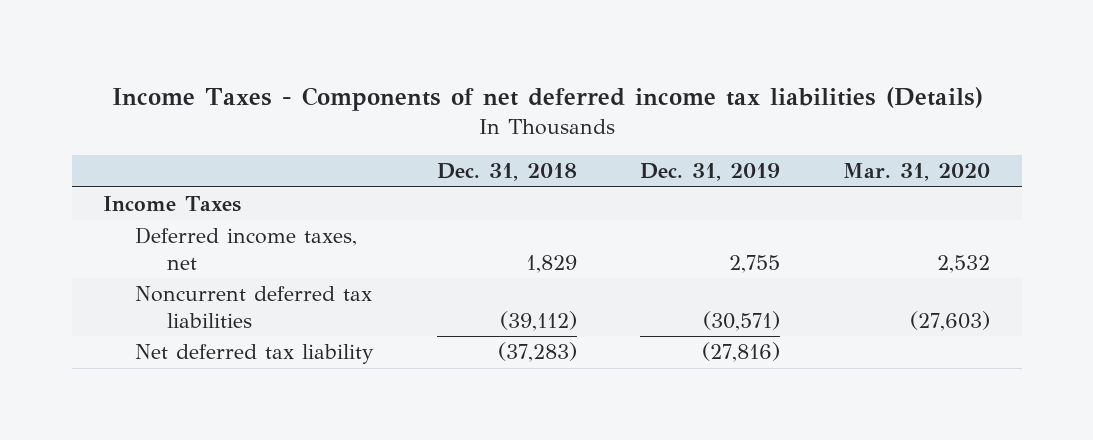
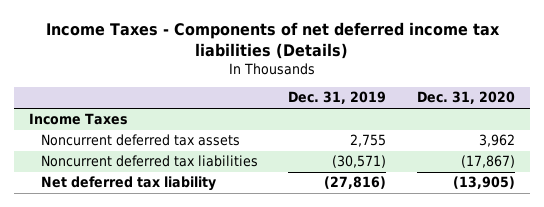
[437,163,578,182] Dec. 31, 2018 -> none
[843,163,991,182] Mar. 31, 2020 -> none
none -> [416,91,515,105] Dec. 31, 2020
[134,227,357,270] Deferred income taxes, net -> [41,134,241,147] Noncurrent deferred tax assets

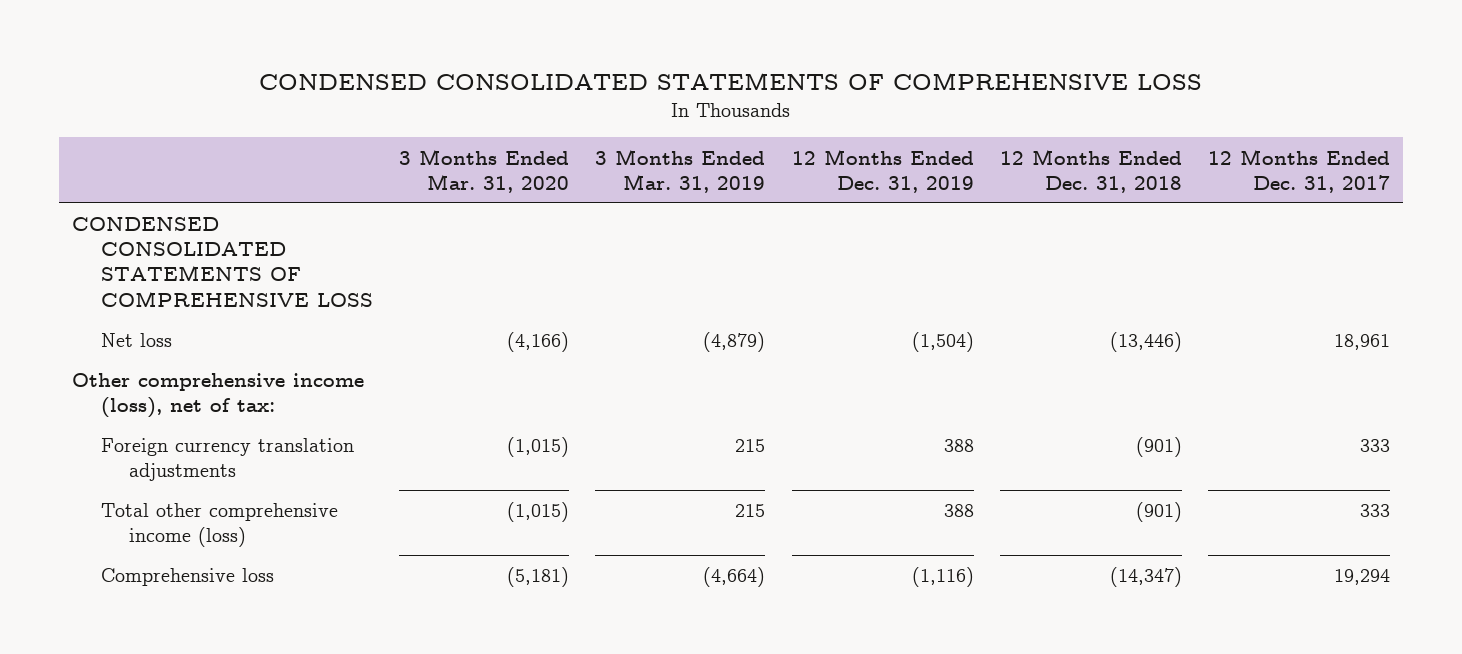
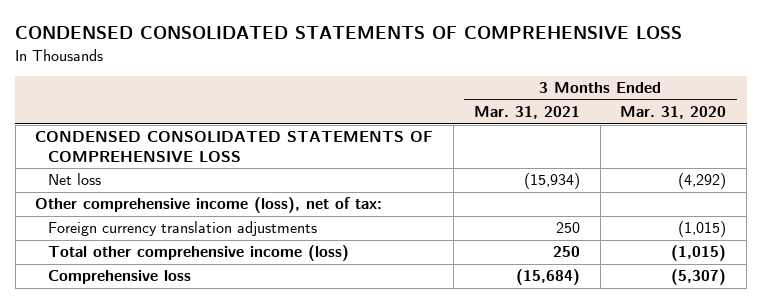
[595,148,766,193] 3 Months Ended Mar. 31, 2019 -> none
[791,148,974,193] 12 Months Ended Dec. 31, 2019 -> none
[999,148,1182,193] 12 Months Ended Dec. 31, 2018 -> none
[1208,148,1391,193] 12 Months Ended Dec. 31, 2017 -> none
none -> [473,106,580,120] Mar. 31, 2021
[507,332,570,353] (4,166) -> [678,173,727,190] (4,292)
[507,567,570,588] (5,181) -> [671,269,727,286] (5,307)

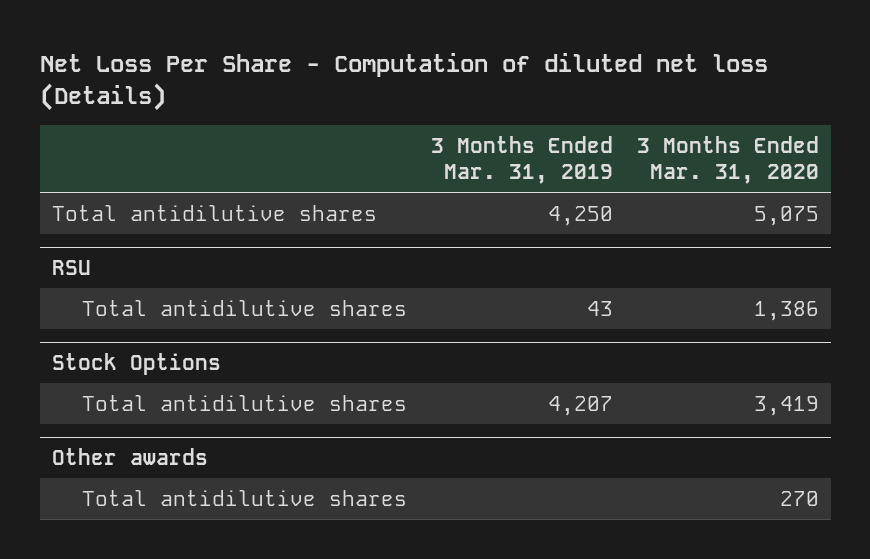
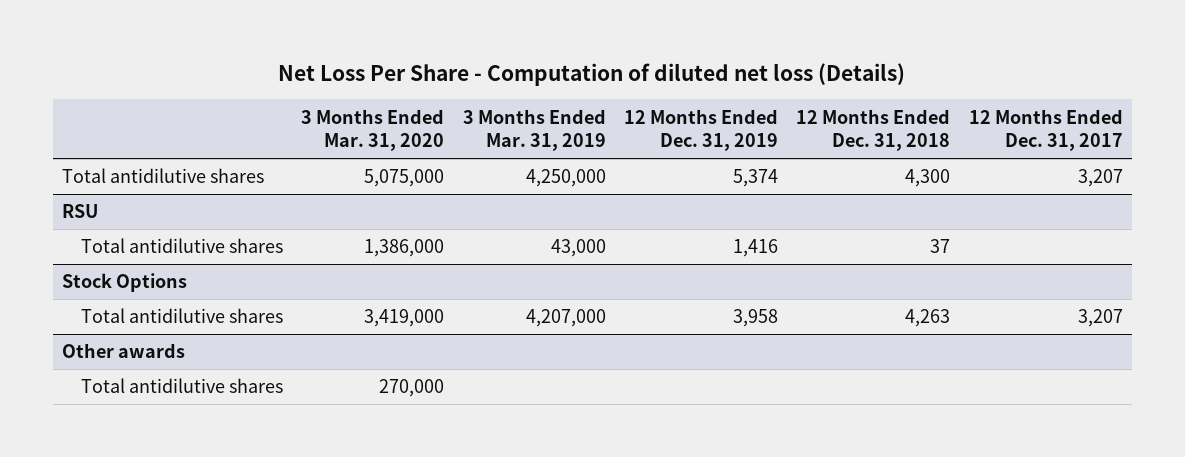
none -> [624,108,779,152] 12 Months Ended Dec. 31, 2019
none -> [796,108,951,152] 12 Months Ended Dec. 31, 2018
none -> [968,108,1123,152] 12 Months Ended Dec. 31, 2017
[547,205,613,226] 4,250 -> [525,169,606,188] 4,250,000
[753,205,819,226] 5,075 -> [364,169,445,188] 5,075,000
[586,300,613,316] 43 -> [550,239,606,258] 43,000
[753,300,819,321] 1,386 -> [364,239,445,258] 1,386,000
[547,395,613,416] 4,207 -> [525,309,606,328] 4,207,000
[753,395,819,416] 3,419 -> [364,309,445,328] 3,419,000
[779,490,819,506] 270 -> [379,379,445,398] 270,000

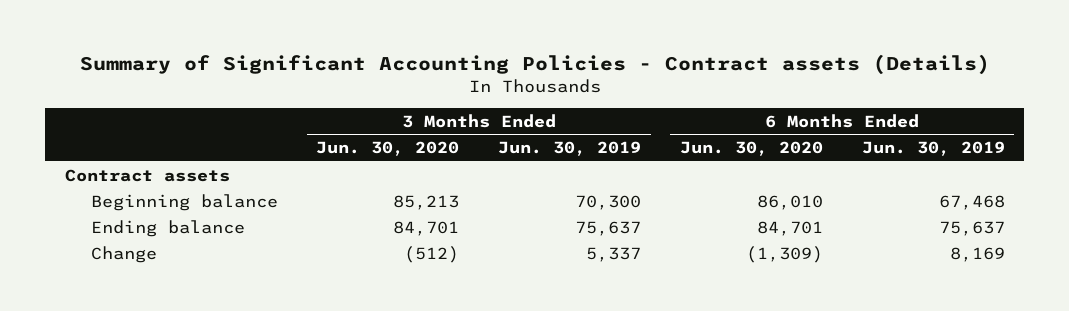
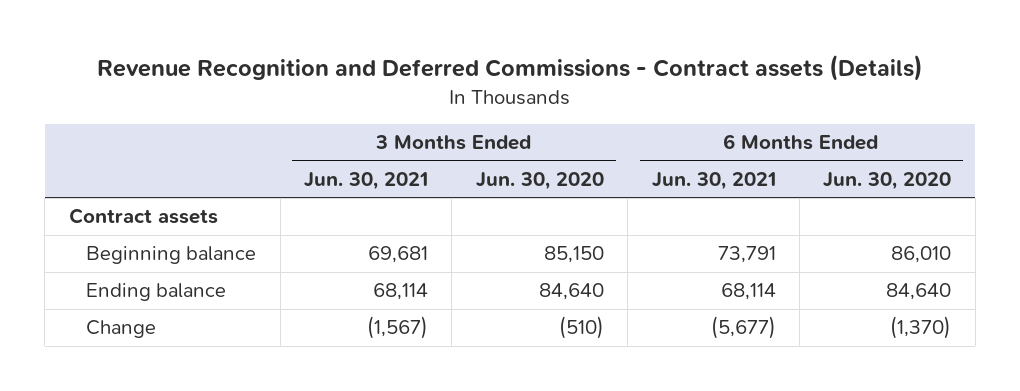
[79,54,990,76] Summary of Significant Accounting Policies - Contract assets (Details) -> [96,55,923,82] Revenue Recognition and Deferred Commissions - Contract assets (Details)
[498,141,642,157] Jun. 30, 2019 -> none
[861,141,1005,157] Jun. 30, 2019 -> none
none -> [304,171,429,190] Jun. 30, 2021
none -> [651,171,776,190] Jun. 30, 2021
[393,194,460,210] 85,213 -> [543,246,604,264] 85,150
[393,220,460,236] 84,701 -> [538,283,604,301] 84,640
[756,220,823,236] 84,701 -> [886,283,952,301] 84,640
[404,245,460,263] (512) -> [558,316,604,340] (510)
[745,245,823,263] (1,309) -> [890,316,952,340] (1,370)

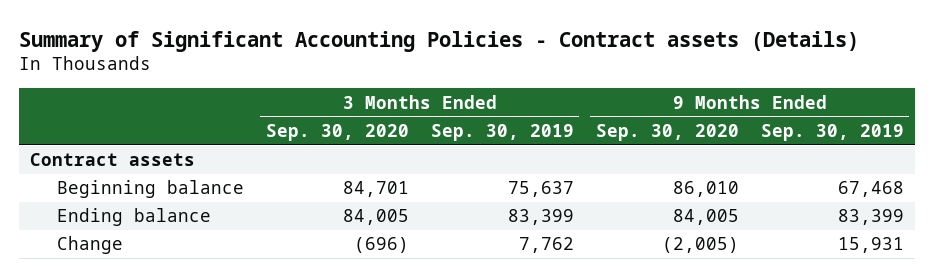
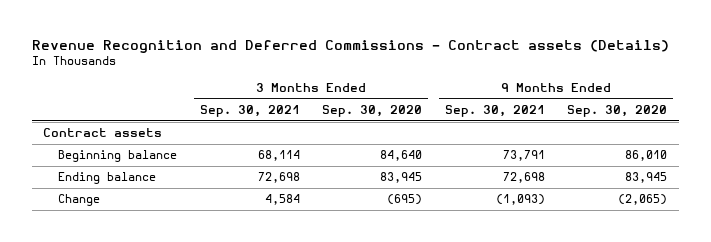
[19,30,860,52] Summary of Significant Accounting Policies - Contract assets (Details) -> [32,39,670,53] Revenue Recognition and Deferred Commissions - Contract assets (Details)
[430,123,574,141] Sep. 30, 2019 -> none
[760,123,904,141] Sep. 30, 2019 -> none
none -> [199,104,300,117] Sep. 30, 2021
none -> [444,104,545,117] Sep. 30, 2021
[342,181,409,198] 84,701 -> [380,150,423,162] 84,640
[342,209,409,226] 84,005 -> [380,172,423,184] 83,945
[672,209,739,226] 84,005 -> [625,172,668,184] 83,945
[353,237,409,254] (696) -> [387,194,423,206] (695)
[661,237,739,254] (2,005) -> [618,194,668,206] (2,065)

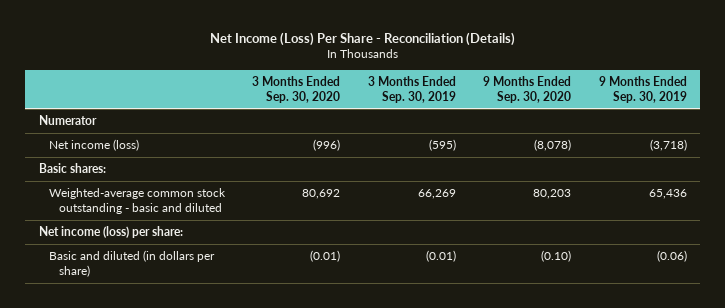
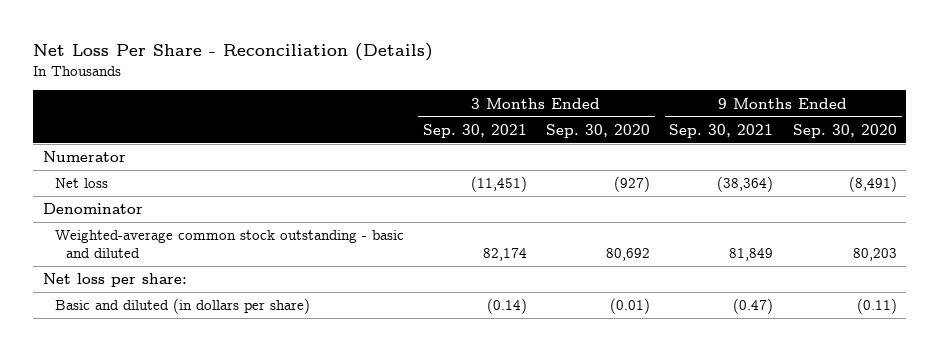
[209,31,515,46] Net Income (Loss) Per Share - Reconciliation (Details) -> [33,43,434,62] Net Loss Per Share - Reconciliation (Details)
[367,75,456,103] 3 Months Ended Sep. 30, 2019 -> none
[598,75,687,103] 9 Months Ended Sep. 30, 2019 -> none
none -> [422,123,527,138] Sep. 30, 2021
none -> [669,123,774,138] Sep. 30, 2021
[38,163,106,174] Basic shares: -> none
[48,139,139,152] Net income (loss) -> [54,178,108,189] Net loss
[313,139,341,152] (996) -> [614,176,651,193] (927)
[534,139,572,152] (8,078) -> [848,176,897,193] (8,491)
none -> [43,203,144,215] Denominator
[38,226,183,239] Net income (loss) per share: -> [43,273,188,288] Net loss per share:
[541,250,572,263] (0.10) -> [856,298,897,315] (0.11)

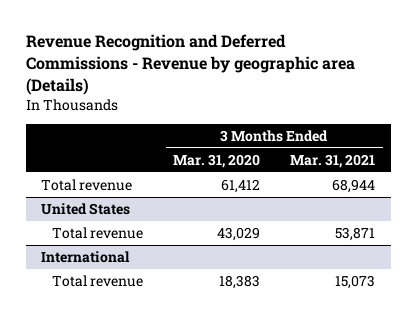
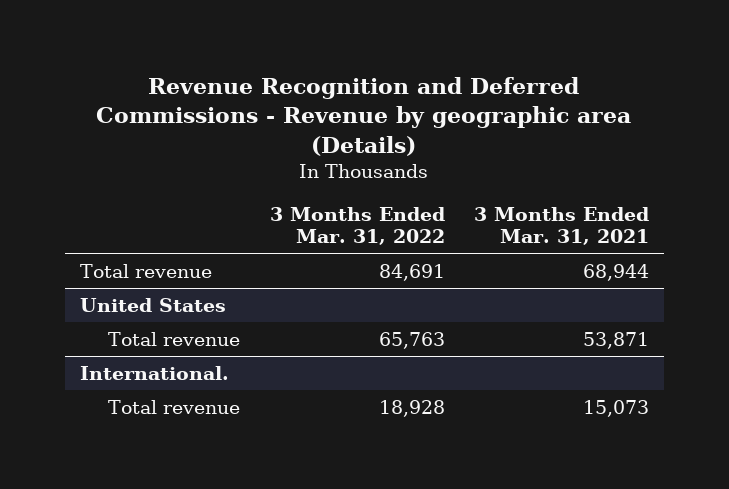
[173,153,261,168] Mar. 31, 2020 -> none
none -> [269,206,445,246] 3 Months Ended Mar. 31, 2022
[40,250,130,263] International -> [79,365,229,380] International.

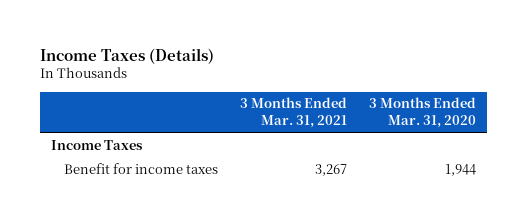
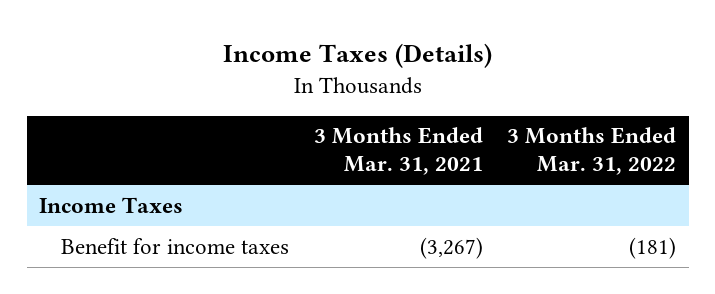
[368,97,476,128] 3 Months Ended Mar. 31, 2020 -> none
none -> [507,127,677,176] 3 Months Ended Mar. 31, 2022
[315,163,348,176] 3,267 -> [419,236,483,259] (3,267)

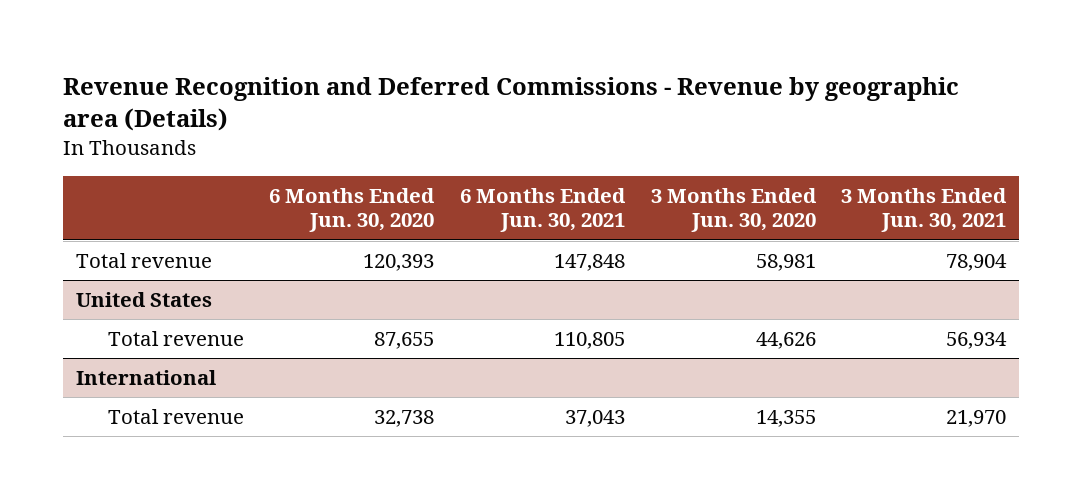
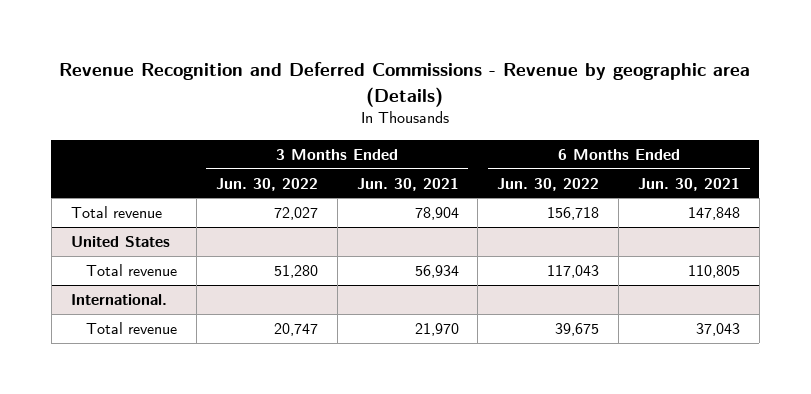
[269,187,436,233] 6 Months Ended Jun. 30, 2020 -> none
[650,187,817,233] 3 Months Ended Jun. 30, 2020 -> none
none -> [215,177,318,191] Jun. 30, 2022
none -> [497,177,600,191] Jun. 30, 2022
[75,369,216,385] International -> [70,294,167,306] International.

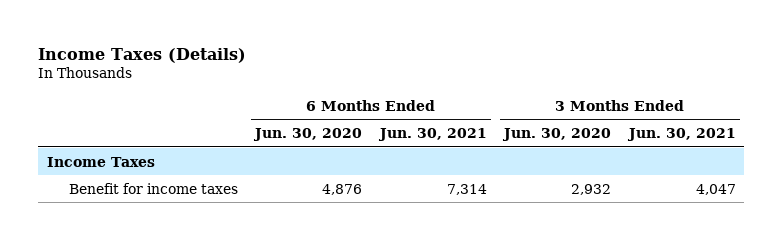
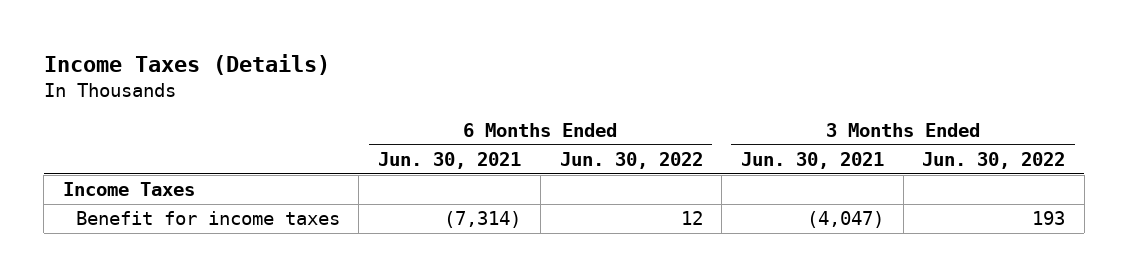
[253,128,363,142] Jun. 30, 2020 -> none
[502,128,612,142] Jun. 30, 2020 -> none
none -> [559,152,703,170] Jun. 30, 2022
none -> [922,152,1066,170] Jun. 30, 2022
[446,183,487,195] 7,314 -> [444,211,522,229] (7,314)
[695,183,736,195] 4,047 -> [806,211,884,229] (4,047)

